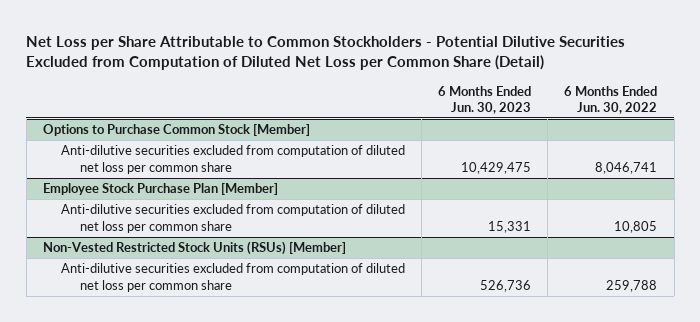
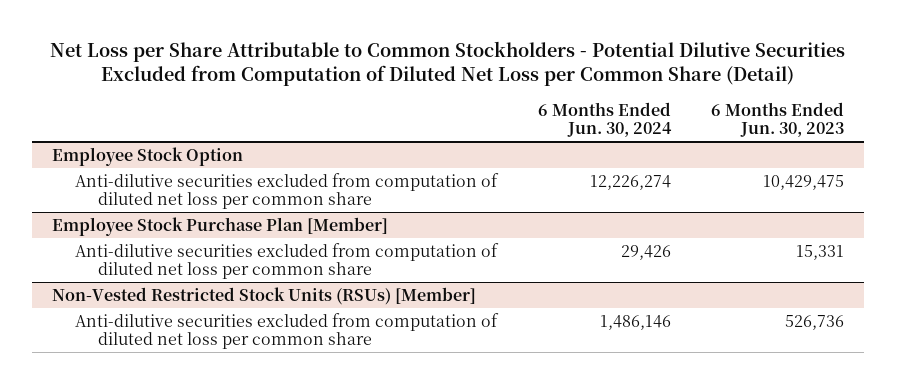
[564,85,658,114] 6 Months Ended Jun. 30, 2022 -> none
none -> [537,101,672,138] 6 Months Ended Jun. 30, 2024
[42,124,310,137] Options to Purchase Common Stock [Member] -> [52,146,244,166] Employee Stock Option

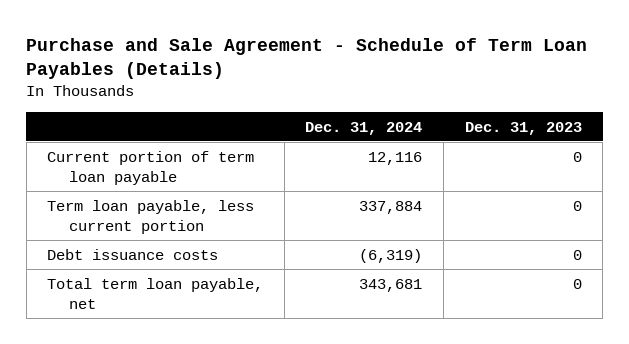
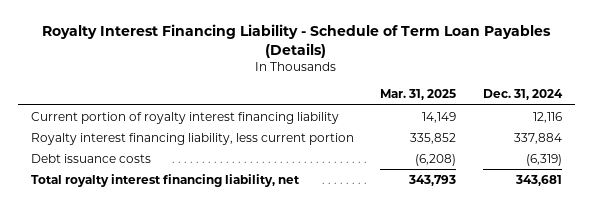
[26,37,588,80] Purchase and Sale Agreement - Schedule of Term Loan Payables (Details) -> [42,24,552,59] Royalty Interest Financing Liability - Schedule of Term Loan Payables (Details)
[464,121,582,135] Dec. 31, 2023 -> none
none -> [380,89,457,101] Mar. 31, 2025
[47,150,255,185] Current portion of term loan payable -> [31,111,340,124] Current portion of royalty interest financing liability
[47,199,255,234] Term loan payable, less current portion -> [31,132,355,145] Royalty interest financing liability, less current portion
[47,277,264,309] Total term loan payable, net -> [31,173,301,187] Total royalty interest financing liability, net

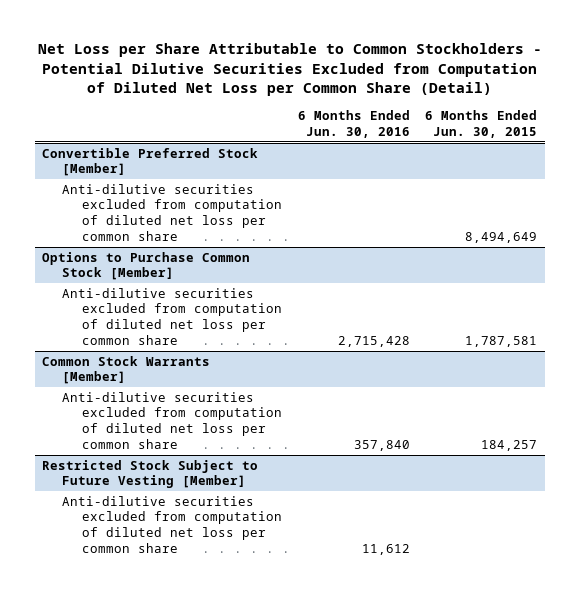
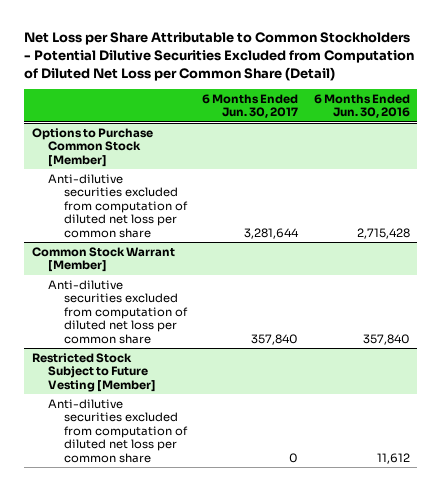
[424,110,537,138] 6 Months Ended Jun. 30, 2015 -> none
none -> [202,93,299,119] 6 Months Ended Jun. 30, 2017
[42,147,259,177] Convertible Preferred Stock [Member] -> none
[62,183,283,241] Anti-dilutive securities excluded from computation of diluted net loss per common share -> none
[42,355,211,385] Common Stock Warrants [Member] -> [31,246,175,273] Common Stock Warrant [Member]

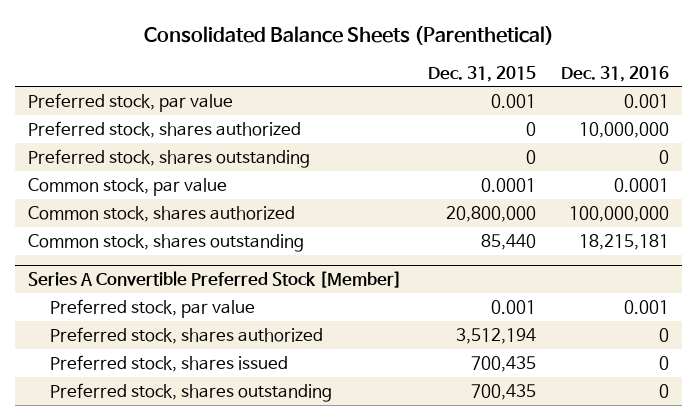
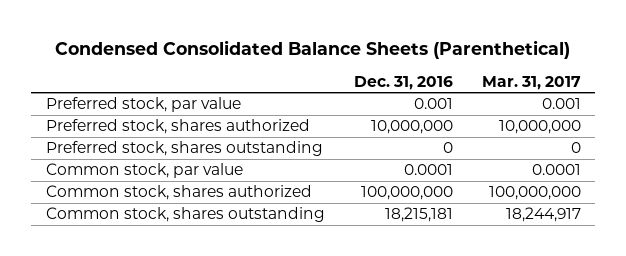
[143,25,554,45] Consolidated Balance Sheets (Parenthetical) -> [55,39,571,59] Condensed Consolidated Balance Sheets (Parenthetical)
[427,65,536,82] Dec. 31, 2015 -> none
none -> [481,75,581,90] Mar. 31, 2017
[28,271,403,289] Series A Convertible Preferred Stock [Member] -> none
[49,298,255,318] Preferred stock, par value -> none
[49,326,323,344] Preferred stock, shares authorized -> none
[49,354,288,372] Preferred stock, shares issued -> none
[49,382,332,402] Preferred stock, shares outstanding -> none

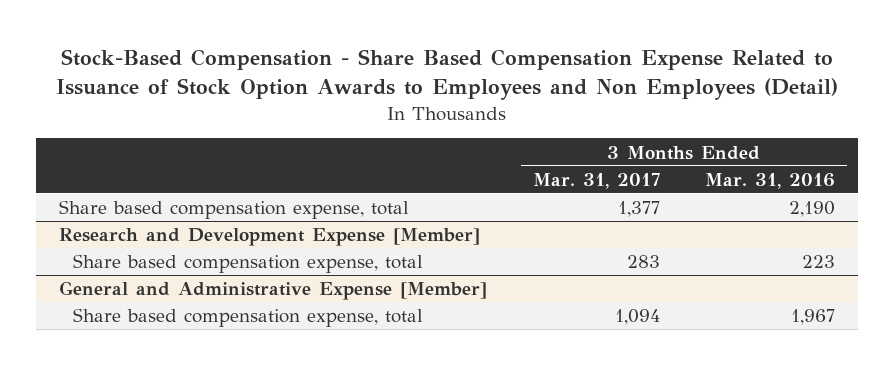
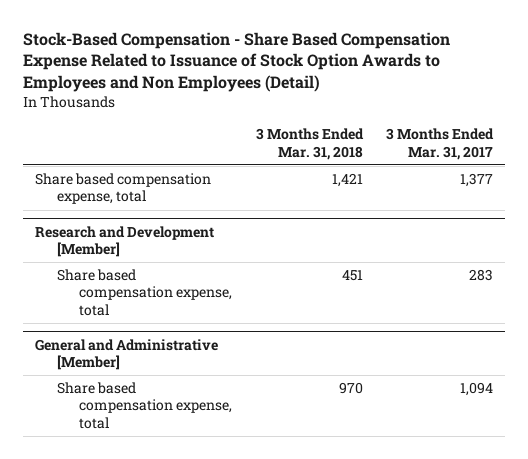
[705,172,836,189] Mar. 31, 2016 -> none
none -> [255,128,364,160] 3 Months Ended Mar. 31, 2018
[58,228,480,247] Research and Development Expense [Member] -> [34,225,214,258] Research and Development [Member]
[58,281,487,301] General and Administrative Expense [Member] -> [34,338,218,371] General and Administrative [Member]

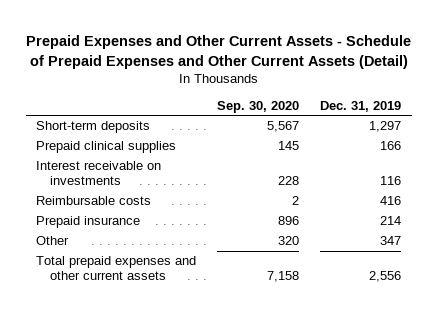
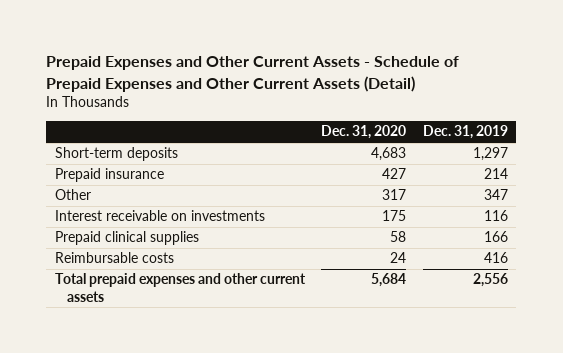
[217,101,300,114] Sep. 30, 2020 -> none
none -> [321,125,407,140] Dec. 31, 2020
[36,161,162,186] Interest receivable on investments -> [54,210,265,222] Interest receivable on investments
[36,141,177,154] Prepaid clinical supplies -> [54,231,199,246] Prepaid clinical supplies
[36,196,152,206] Reimbursable costs -> [54,252,174,264] Reimbursable costs

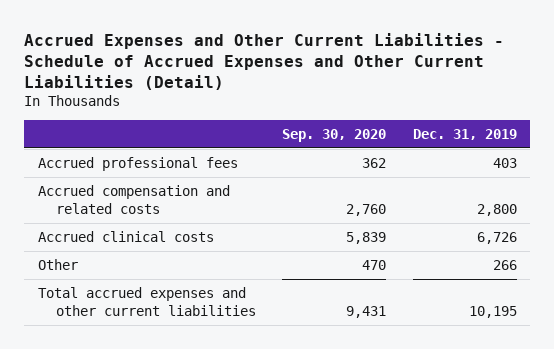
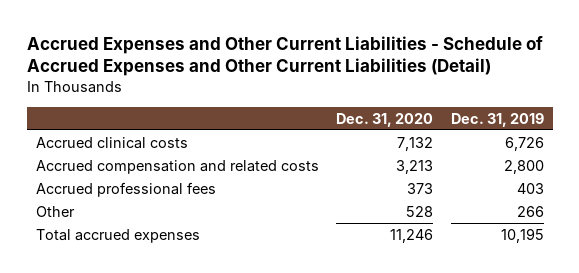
[282,128,387,142] Sep. 30, 2020 -> none
none -> [336,112,434,127] Dec. 31, 2020
[37,185,230,214] Accrued compensation and related costs -> [35,159,319,174] Accrued compensation and related costs
[37,157,238,172] Accrued professional fees -> [35,181,216,197] Accrued professional fees
[37,287,256,316] Total accrued expenses and other current liabilities -> [35,228,200,243] Total accrued expenses

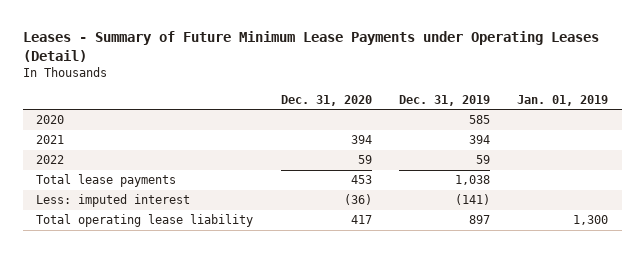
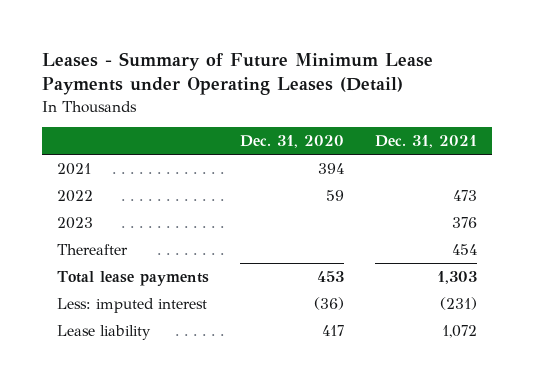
[398,94,490,106] Dec. 31, 2019 -> none
[516,94,608,106] Jan. 01, 2019 -> none
none -> [374,135,477,149] Dec. 31, 2021
[36,115,65,125] 2020 -> none
none -> [57,216,94,229] 2023
none -> [57,243,129,255] Thereafter
[36,214,254,228] Total operating lease liability -> [57,324,152,340] Lease liability

